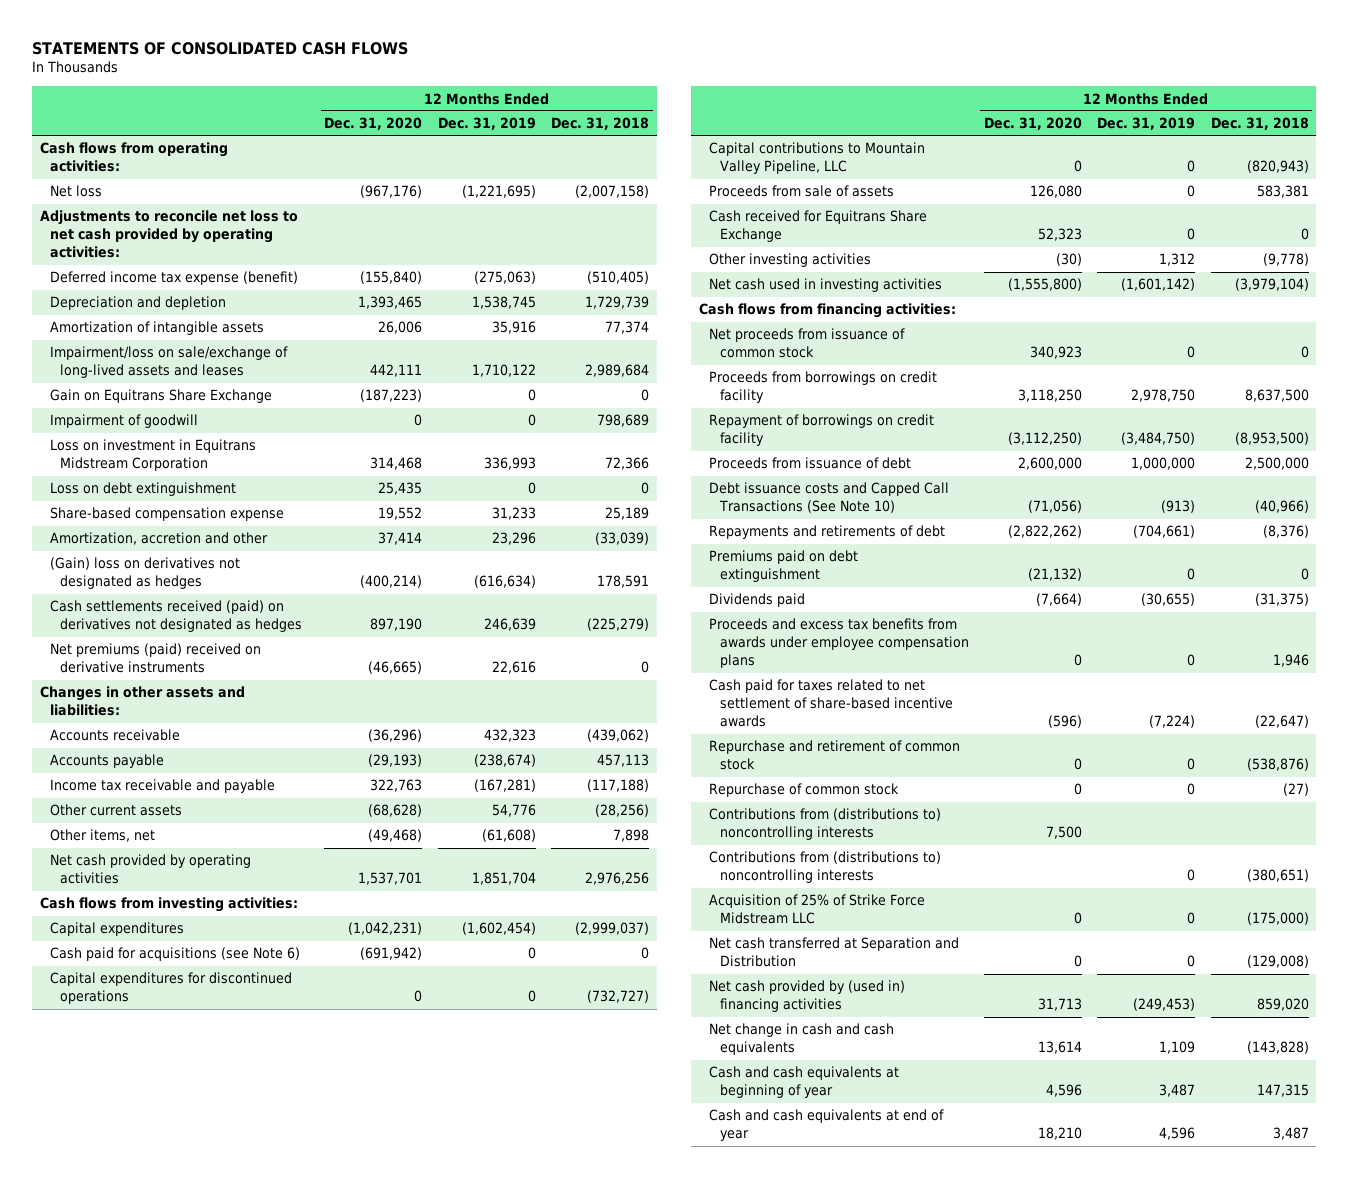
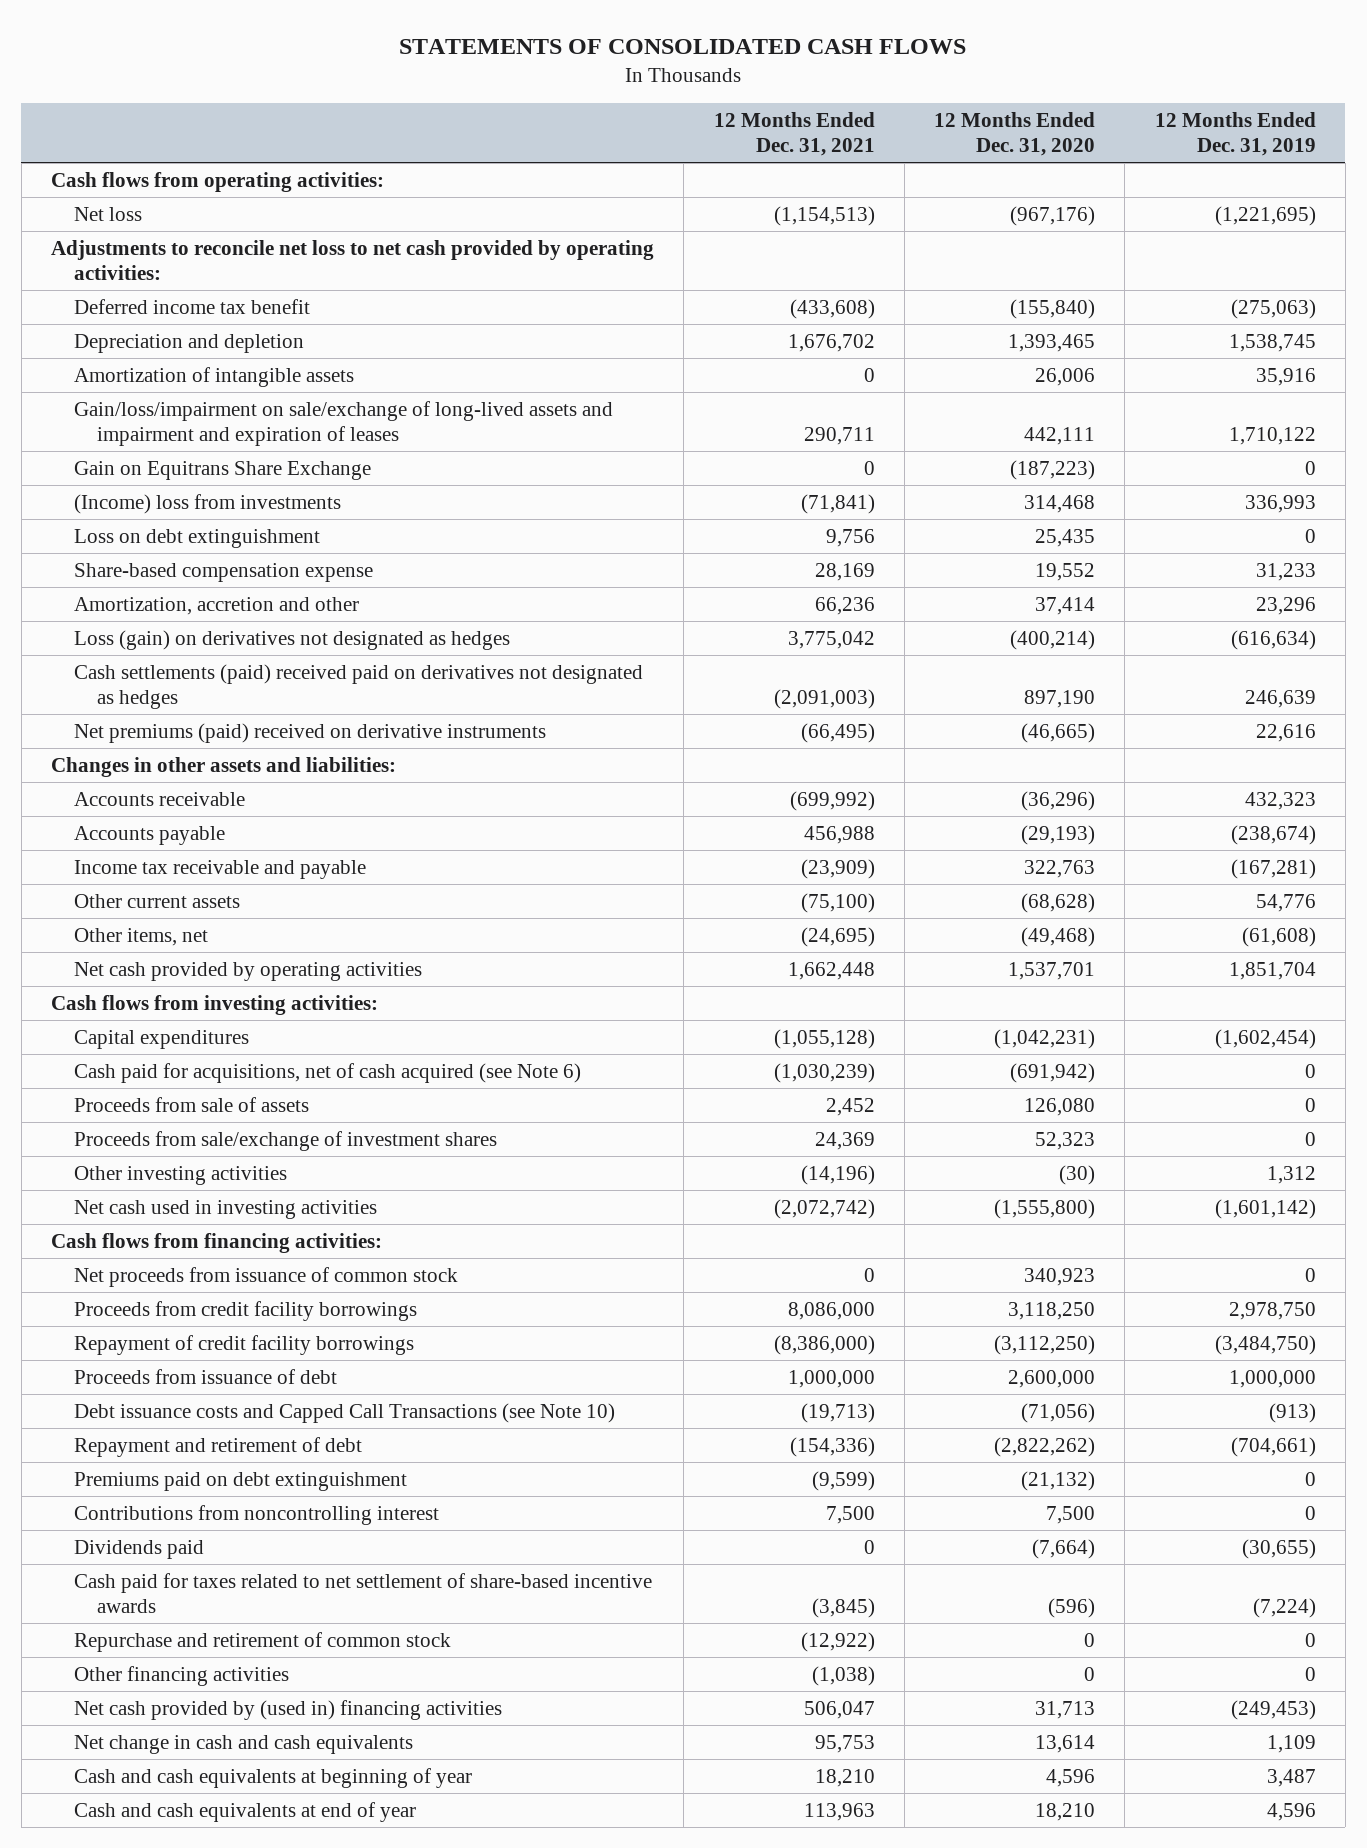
[550,117,649,131] Dec. 31, 2018 -> none
none -> [713,112,875,157] 12 Months Ended Dec. 31, 2021
[49,271,298,286] Deferred income tax expense (benefit) -> [74,298,311,314] Deferred income tax benefit
[49,346,288,379] Impairment/loss on sale/exchange of long-lived assets and leases -> [74,400,614,446] Gain/loss/impairment on sale/exchange of long-lived assets and impairment and expiration of leases
[49,414,198,429] Impairment of goodwill -> none
[49,439,256,472] Loss on investment in Equitrans Midstream Corporation -> [74,493,342,514] (Income) loss from investments
[49,557,240,590] (Gain) loss on derivatives not designated as hedges -> [74,629,511,650] Loss (gain) on derivatives not designated as hedges
[49,600,303,633] Cash settlements received (paid) on derivatives not designated as hedges -> [74,663,644,709] Cash settlements (paid) received paid on derivatives not designated as hedges
[49,972,292,1005] Capital expenditures for discontinued operations -> none
[709,142,926,175] Capital contributions to Mountain Valley Pipeline, LLC -> none
[49,947,300,962] Cash paid for acquisitions (see Note 6) -> [74,1062,582,1083] Cash paid for acquisitions, net of cash acquired (see Note 6)
[709,210,928,243] Cash received for Equitrans Share Exchange -> [74,1130,498,1151] Proceeds from sale/exchange of investment shares
[709,371,938,404] Proceeds from borrowings on credit facility -> [74,1300,418,1321] Proceeds from credit facility borrowings
[709,414,935,447] Repayment of borrowings on credit facility -> [74,1334,415,1355] Repayment of credit facility borrowings
[709,482,950,514] Debt issuance costs and Capped Call Transactions (See Note 10) -> [74,1402,616,1423] Debt issuance costs and Capped Call Transactions (see Note 10)
[709,525,946,540] Repayments and retirements of debt -> [74,1436,363,1457] Repayment and retirement of debt
none -> [74,1504,440,1525] Contributions from noncontrolling interest
[709,618,969,669] Proceeds and excess tax benefits from awards under employee compensation plans -> none
[709,783,900,798] Repurchase of common stock -> none
[709,808,942,841] Contributions from (distributions to) noncontrolling interests -> none
[709,851,942,884] Contributions from (distributions to) noncontrolling interests -> none
[709,894,926,925] Acquisition of 25% of Strike Force Midstream LLC -> none
[709,937,960,968] Net cash transferred at Separation and Distribution -> none
none -> [74,1665,290,1686] Other financing activities

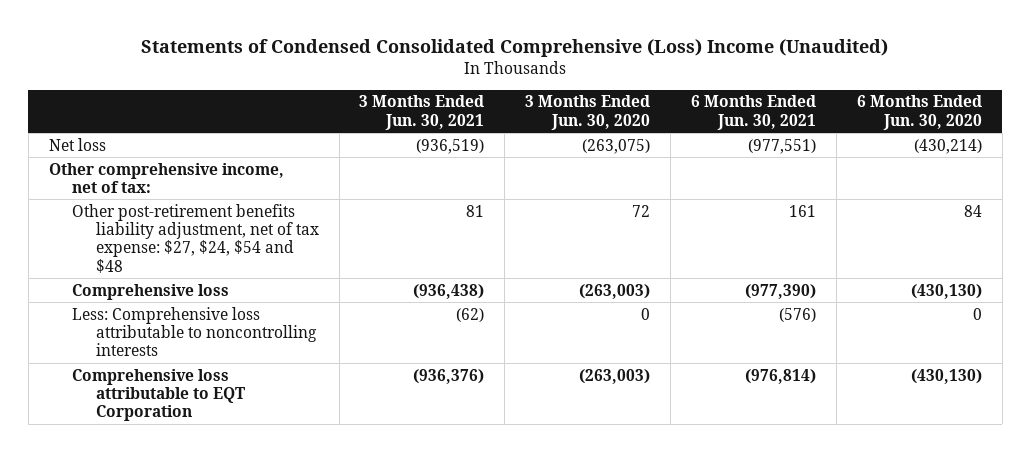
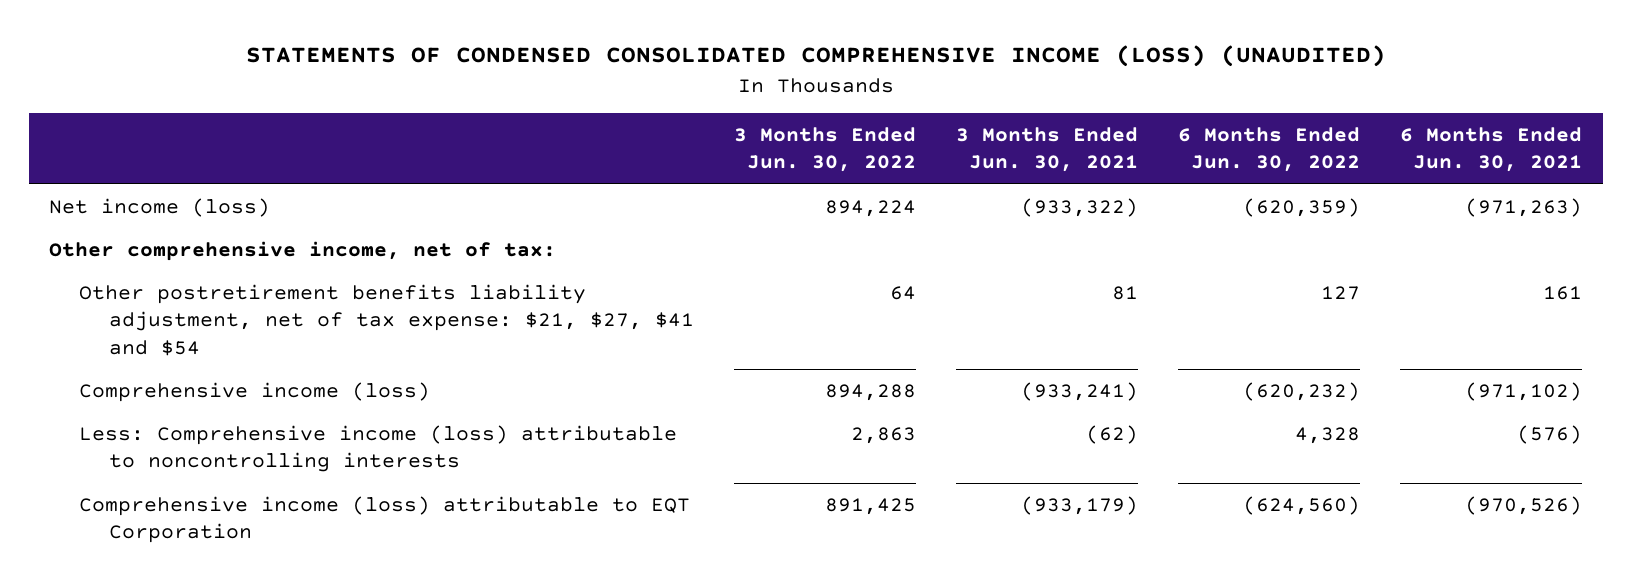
[141,38,889,57] Statements of Condensed Consolidated Comprehensive (Loss) Income (Unaudited) -> [245,45,1386,68] STATEMENTS OF CONDENSED CONSOLIDATED COMPREHENSIVE INCOME (LOSS) (UNAUDITED)
[525,95,651,130] 3 Months Ended Jun. 30, 2020 -> none
[856,95,982,130] 6 Months Ended Jun. 30, 2020 -> none
none -> [734,126,917,173] 3 Months Ended Jun. 30, 2022
none -> [1178,126,1361,173] 6 Months Ended Jun. 30, 2022
[48,137,106,151] Net loss -> [49,197,271,217] Net income (loss)
[416,138,485,154] (936,519) -> [1021,197,1139,217] (933,322)
[748,138,817,154] (977,551) -> [1465,197,1583,217] (971,263)
[72,203,319,273] Other post-retirement benefits liability adjustment, net of tax expense: $27, $24, $54 and $48 -> [79,283,695,356] Other postretirement benefits liability adjustment, net of tax expense: $21, $27, $41 and $54
[72,283,230,300] Comprehensive loss -> [79,381,431,402] Comprehensive income (loss)
[413,283,485,299] (936,438) -> [1021,381,1139,401] (933,241)
[745,283,817,299] (977,390) -> [1465,381,1583,401] (971,102)
[72,306,317,357] Less: Comprehensive loss attributable to noncontrolling interests -> [79,424,678,473] Less: Comprehensive income (loss) attributable to noncontrolling interests
[72,368,245,422] Comprehensive loss attributable to EQT Corporation -> [79,495,691,544] Comprehensive income (loss) attributable to EQT Corporation
[413,368,485,384] (936,376) -> [1021,495,1139,515] (933,179)
[745,368,817,384] (976,814) -> [1465,495,1583,515] (970,526)

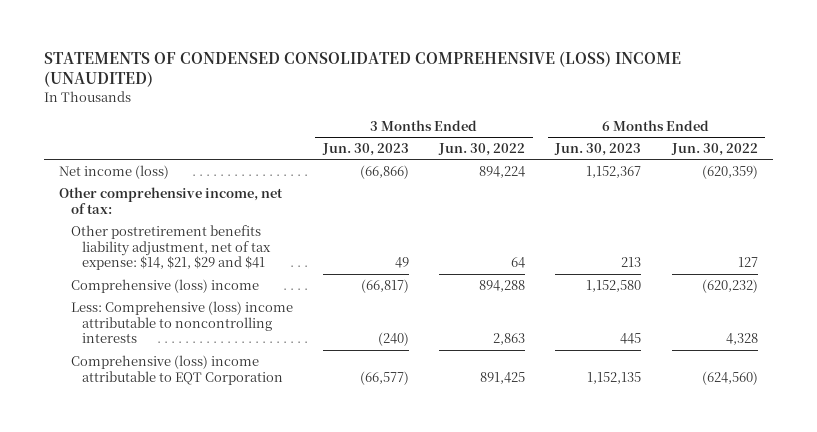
[245,45,1386,68] STATEMENTS OF CONDENSED CONSOLIDATED COMPREHENSIVE INCOME (LOSS) (UNAUDITED) -> [43,51,681,88] STATEMENTS OF CONDENSED CONSOLIDATED COMPREHENSIVE (LOSS) INCOME (UNAUDITED)
[956,126,1139,173] 3 Months Ended Jun. 30, 2021 -> none
[1400,126,1583,173] 6 Months Ended Jun. 30, 2021 -> none
none -> [321,142,409,156] Jun. 30, 2023
none -> [554,142,642,156] Jun. 30, 2023
[79,283,695,356] Other postretirement benefits liability adjustment, net of tax expense: $21, $27, $41 and $54 -> [70,224,272,271] Other postretirement benefits liability adjustment, net of tax expense: $14, $21, $29 and $41
[79,381,431,402] Comprehensive income (loss) -> [70,278,259,293] Comprehensive (loss) income
[79,424,678,473] Less: Comprehensive income (loss) attributable to noncontrolling interests -> [70,300,293,344] Less: Comprehensive (loss) income attributable to noncontrolling interests
[79,495,691,544] Comprehensive income (loss) attributable to EQT Corporation -> [70,354,284,385] Comprehensive (loss) income attributable to EQT Corporation

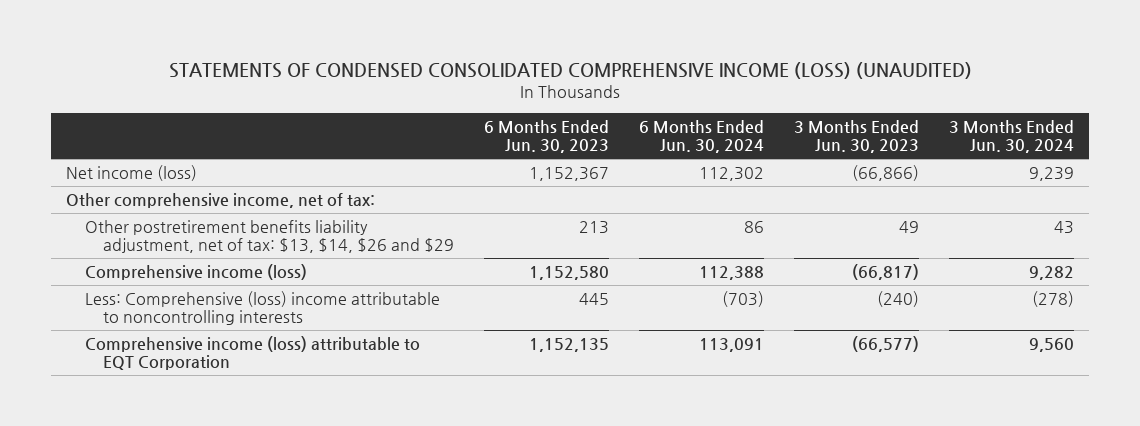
[43,51,681,88] STATEMENTS OF CONDENSED CONSOLIDATED COMPREHENSIVE (LOSS) INCOME (UNAUDITED) -> [169,61,973,79] STATEMENTS OF CONDENSED CONSOLIDATED COMPREHENSIVE INCOME (LOSS) (UNAUDITED)
[438,142,526,156] Jun. 30, 2022 -> none
[670,142,758,156] Jun. 30, 2022 -> none
none -> [638,119,764,153] 6 Months Ended Jun. 30, 2024
none -> [948,119,1074,153] 3 Months Ended Jun. 30, 2024
[70,224,272,271] Other postretirement benefits liability adjustment, net of tax expense: $14, $21, $29 and $41 -> [84,220,455,254] Other postretirement benefits liability adjustment, net of tax: $13, $14, $26 and $29
[70,278,259,293] Comprehensive (loss) income -> [84,264,307,281] Comprehensive income (loss)
[70,354,284,385] Comprehensive (loss) income attributable to EQT Corporation -> [84,336,420,371] Comprehensive income (loss) attributable to EQT Corporation

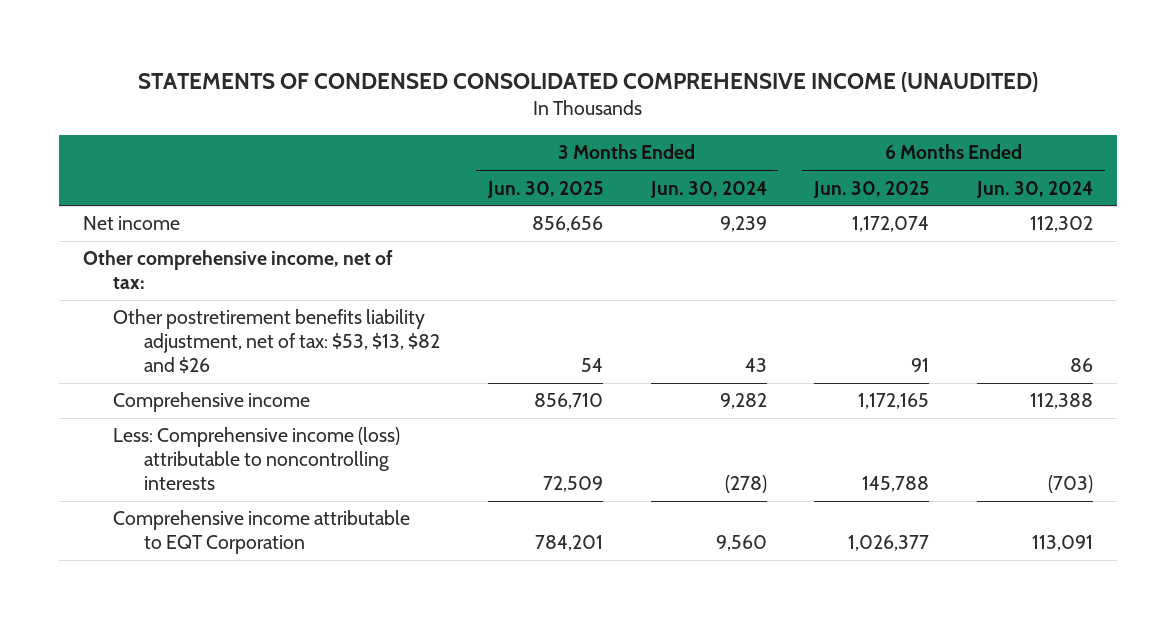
[169,61,973,79] STATEMENTS OF CONDENSED CONSOLIDATED COMPREHENSIVE INCOME (LOSS) (UNAUDITED) -> [137,72,1038,93] STATEMENTS OF CONDENSED CONSOLIDATED COMPREHENSIVE INCOME (UNAUDITED)
[484,119,610,153] 6 Months Ended Jun. 30, 2023 -> none
[793,119,919,153] 3 Months Ended Jun. 30, 2023 -> none
none -> [486,180,603,198] Jun. 30, 2025
none -> [813,180,930,198] Jun. 30, 2025
[66,165,198,182] Net income (loss) -> [82,216,180,231] Net income
[84,220,455,254] Other postretirement benefits liability adjustment, net of tax: $13, $14, $26 and $29 -> [113,309,440,374] Other postretirement benefits liability adjustment, net of tax: $53, $13, $82 and $26
[84,264,307,281] Comprehensive income (loss) -> [113,392,311,413] Comprehensive income
[84,291,440,326] Less: Comprehensive (loss) income attributable to noncontrolling interests -> [113,427,401,491] Less: Comprehensive income (loss) attributable to noncontrolling interests
[84,336,420,371] Comprehensive income (loss) attributable to EQT Corporation -> [113,510,411,555] Comprehensive income attributable to EQT Corporation

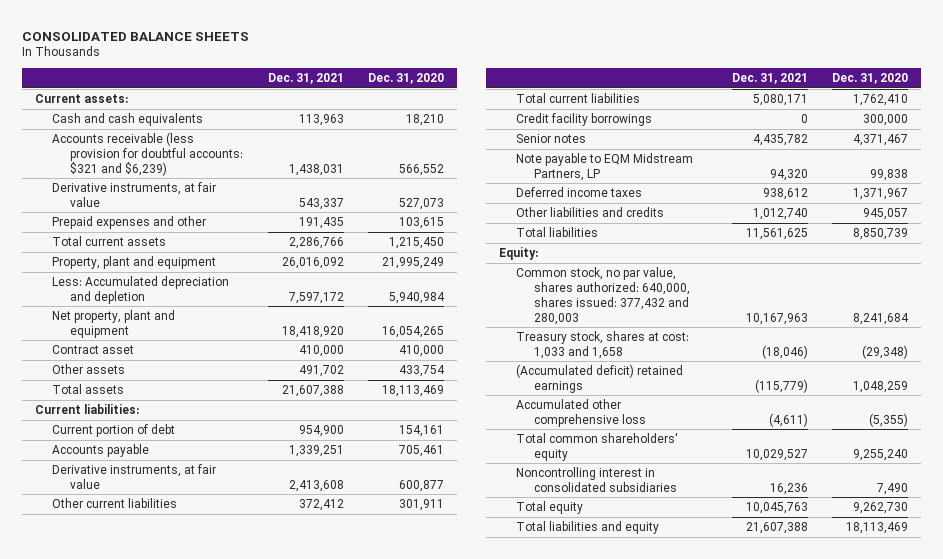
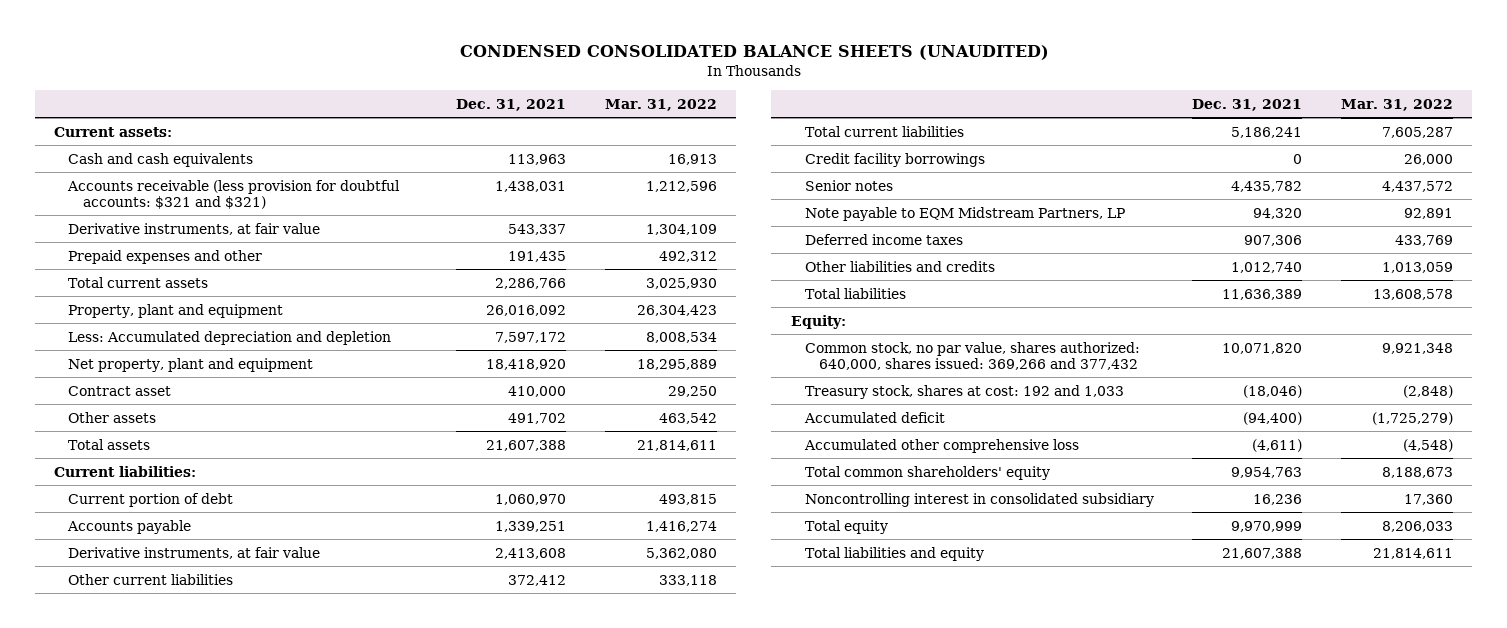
[22,31,250,41] CONSOLIDATED BALANCE SHEETS -> [459,44,1049,60] CONDENSED CONSOLIDATED BALANCE SHEETS (UNAUDITED)
[368,73,445,85] Dec. 31, 2020 -> none
none -> [604,98,717,111] Mar. 31, 2022
[52,131,243,176] Accounts receivable (less provision for doubtful accounts: $321 and $6,239) -> [67,179,401,210] Accounts receivable (less provision for doubtful accounts: $321 and $321)
[298,424,344,437] 954,900 -> [495,493,567,505] 1,060,970
[752,93,808,106] 5,080,171 -> [1231,126,1303,138] 5,186,241
[762,187,808,200] 938,612 -> [1244,234,1303,246] 907,306
[745,227,808,240] 11,561,625 -> [1222,288,1303,300] 11,636,389
[516,266,690,325] Common stock, no par value, shares authorized: 640,000, shares issued: 377,432 and 280,003 -> [804,341,1140,371] Common stock, no par value, shares authorized: 640,000, shares issued: 369,266 and 377,432
[745,312,808,325] 10,167,963 -> [1222,342,1303,354] 10,071,820
[516,330,690,359] Treasury stock, shares at cost: 1,033 and 1,658 -> [804,384,1124,399] Treasury stock, shares at cost: 192 and 1,033
[516,363,684,393] (Accumulated deficit) retained earnings -> [803,411,945,423] Accumulated deficit
[754,378,808,393] (115,779) -> [1243,411,1303,425] (94,400)
[745,448,808,461] 10,029,527 -> [1231,466,1303,478] 9,954,763
[516,466,677,492] Noncontrolling interest in consolidated subsidiaries -> [804,492,1154,507] Noncontrolling interest in consolidated subsidiary
[745,501,808,514] 10,045,763 -> [1231,520,1303,532] 9,970,999

